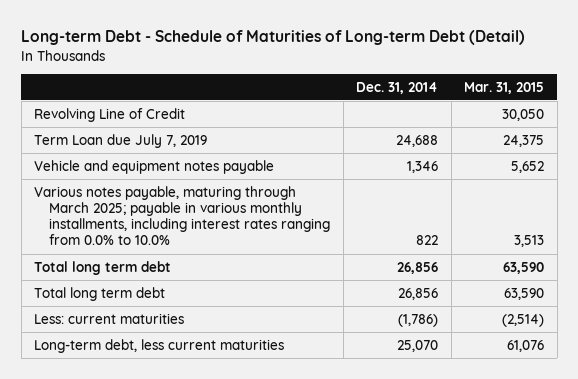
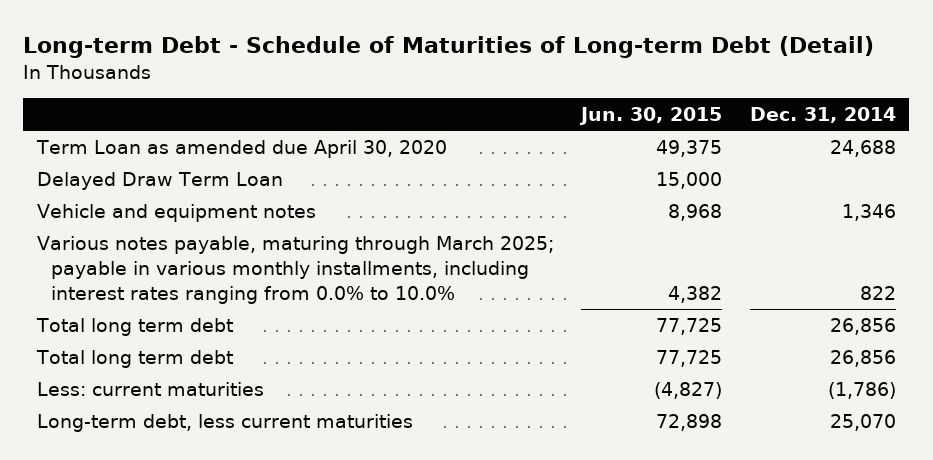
[464,81,545,94] Mar. 31, 2015 -> none
none -> [579,107,723,126] Jun. 30, 2015
[34,107,186,122] Revolving Line of Credit -> none
[34,133,208,148] Term Loan due July 7, 2019 -> [35,140,447,159] Term Loan as amended due April 30, 2020
none -> [36,172,283,191] Delayed Draw Term Loan
[34,159,275,174] Vehicle and equipment notes payable -> [36,204,316,223] Vehicle and equipment notes

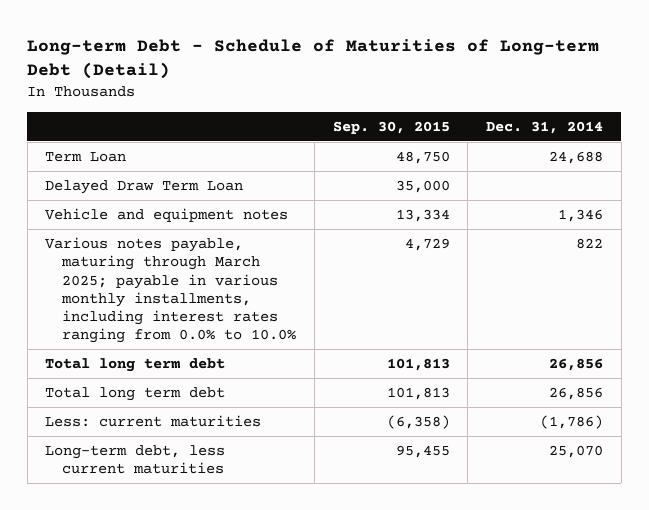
[579,107,723,126] Jun. 30, 2015 -> none
none -> [332,120,450,134] Sep. 30, 2015
[35,140,447,159] Term Loan as amended due April 30, 2020 -> [45,151,127,162] Term Loan

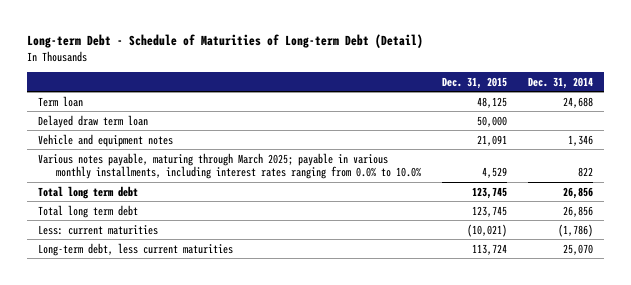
[332,120,450,134] Sep. 30, 2015 -> none
none -> [442,76,508,89] Dec. 31, 2015
[45,151,127,162] Term Loan -> [37,95,83,107] Term loan
[45,179,244,194] Delayed Draw Term Loan -> [37,114,148,128] Delayed draw term loan

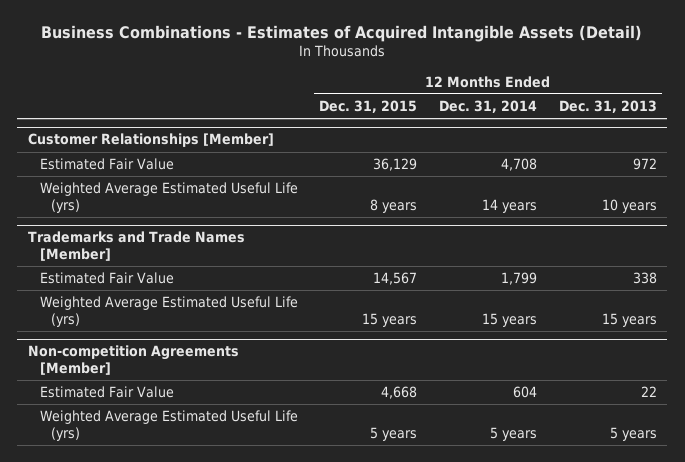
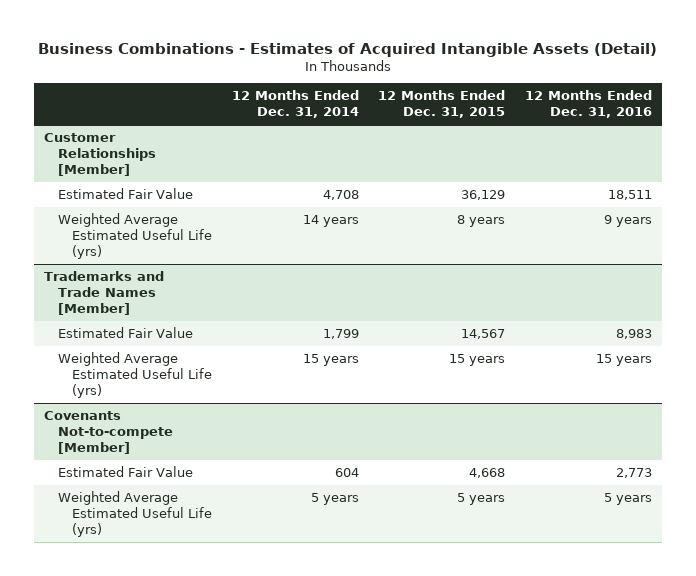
[558,99,657,113] Dec. 31, 2013 -> none
none -> [524,90,652,119] 12 Months Ended Dec. 31, 2016
[28,345,240,375] Non-competition Agreements [Member] -> [44,411,174,455] Covenants Not-to-compete [Member]

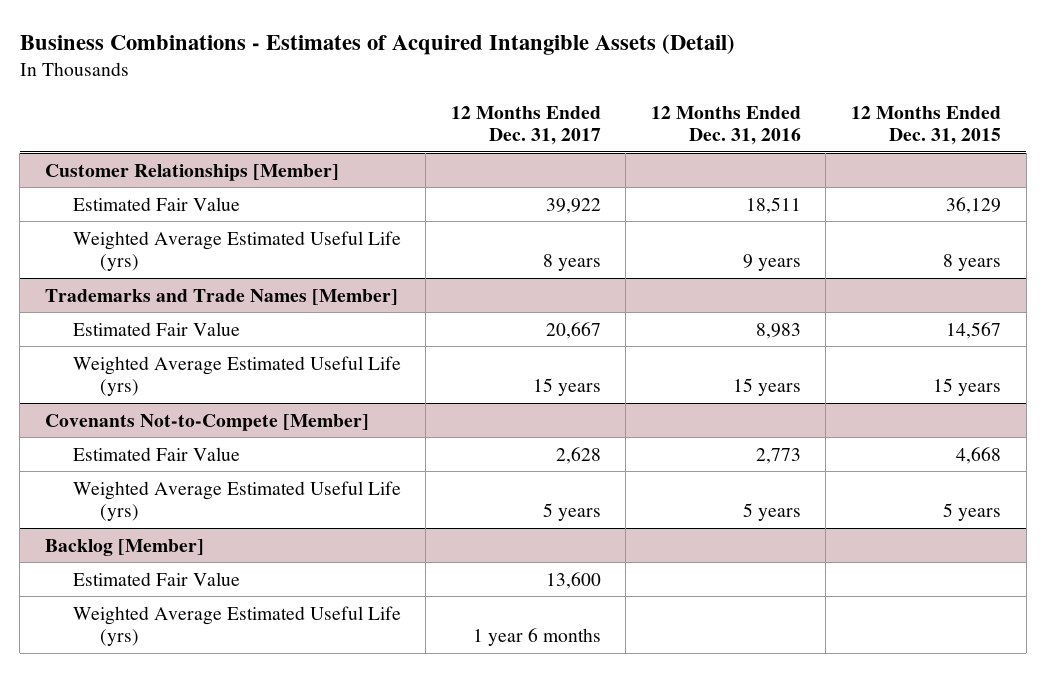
[231,90,359,119] 12 Months Ended Dec. 31, 2014 -> none
none -> [450,105,601,146] 12 Months Ended Dec. 31, 2017
[44,411,174,455] Covenants Not-to-compete [Member] -> [44,413,369,431] Covenants Not-to-Compete [Member]
none -> [44,538,204,556] Backlog [Member]
none -> [72,571,240,586] Estimated Fair Value
none -> [72,605,401,646] Weighted Average Estimated Useful Life (yrs)

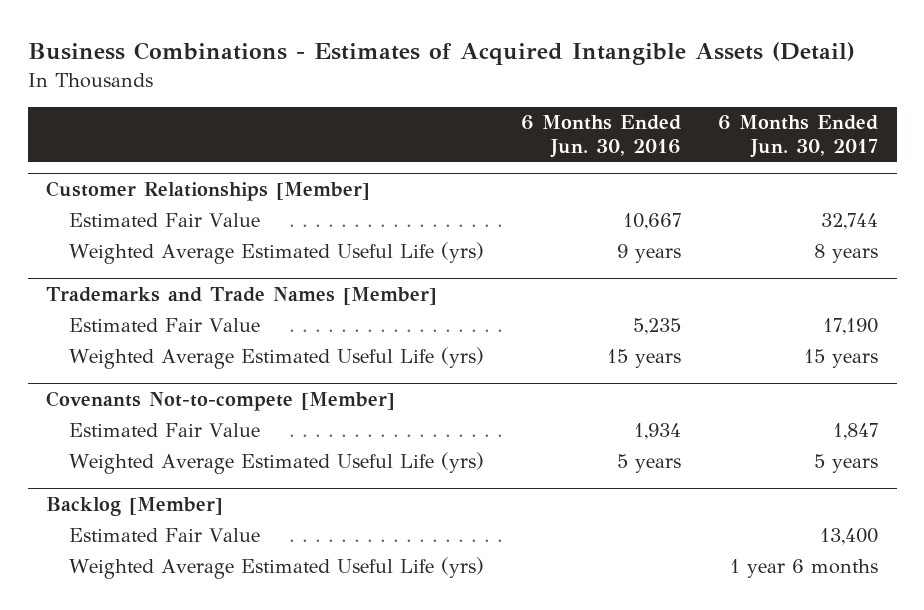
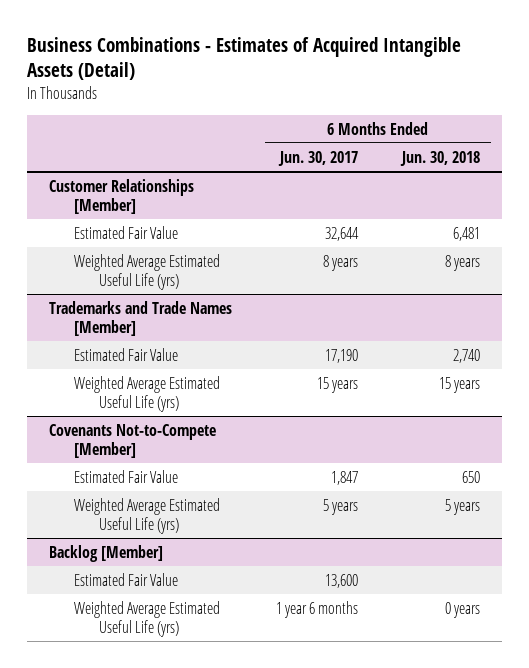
[521,115,682,158] 6 Months Ended Jun. 30, 2016 -> none
none -> [400,150,481,166] Jun. 30, 2018
[821,213,879,231] 32,744 -> [324,226,359,241] 32,644
[46,391,396,412] Covenants Not-to-compete [Member] -> [48,423,216,458] Covenants Not-to-Compete [Member]
[820,528,879,546] 13,400 -> [324,573,358,588] 13,600

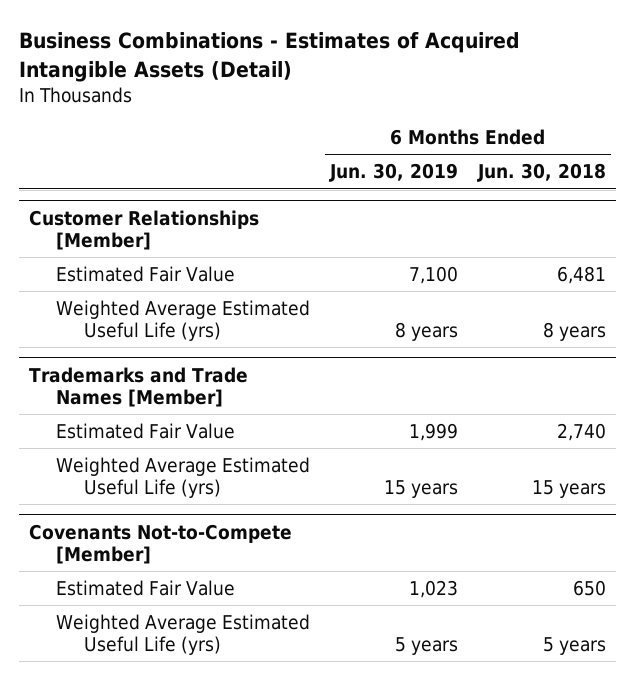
[277,150,358,166] Jun. 30, 2017 -> none
none -> [329,163,459,183] Jun. 30, 2019
[48,544,163,562] Backlog [Member] -> none
[74,572,179,586] Estimated Fair Value -> none
[74,600,221,637] Weighted Average Estimated Useful Life (yrs) -> none

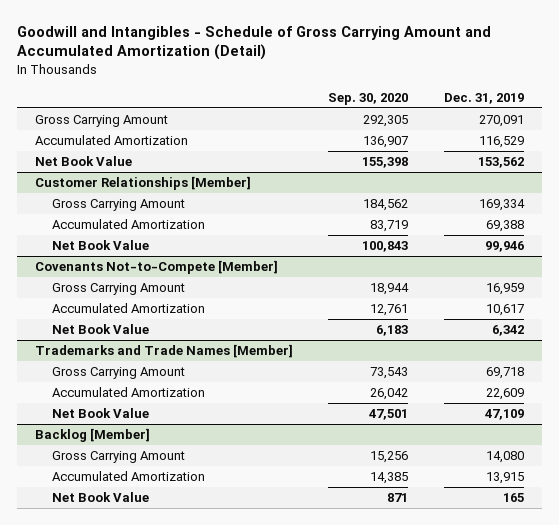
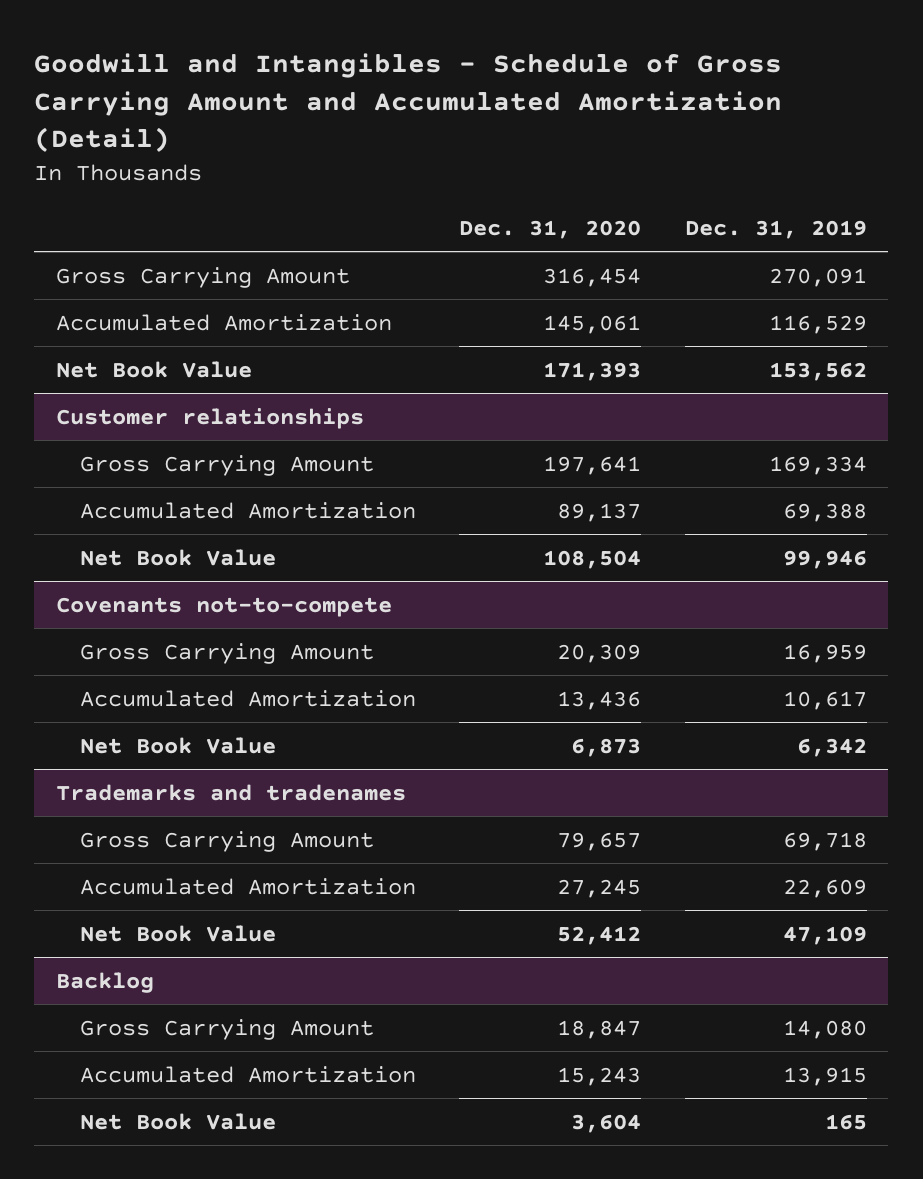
[328,92,409,105] Sep. 30, 2020 -> none
none -> [459,219,642,239] Dec. 31, 2020
[34,176,251,191] Customer Relationships [Member] -> [56,407,365,429] Customer relationships
[34,260,278,275] Covenants Not-to-Compete [Member] -> [56,596,393,617] Covenants not-to-compete
[34,344,293,359] Trademarks and Trade Names [Member] -> [56,783,407,801] Trademarks and tradenames
[34,428,150,443] Backlog [Member] -> [56,971,155,993] Backlog

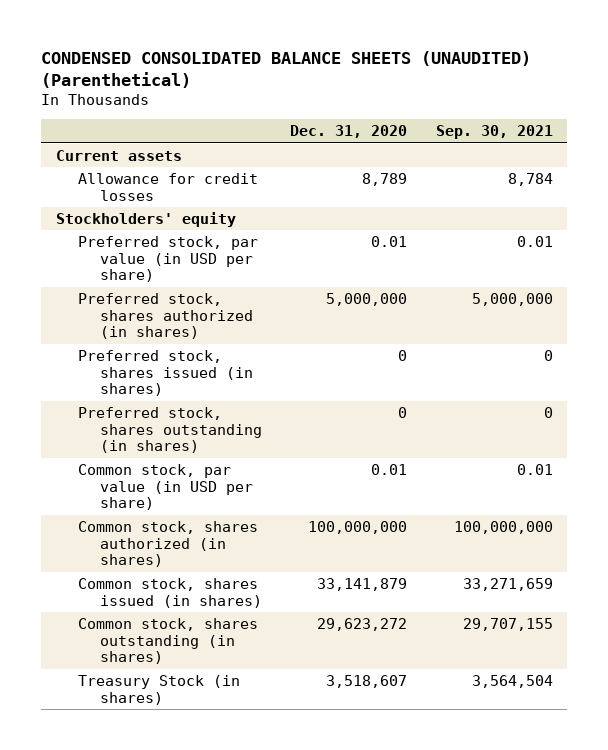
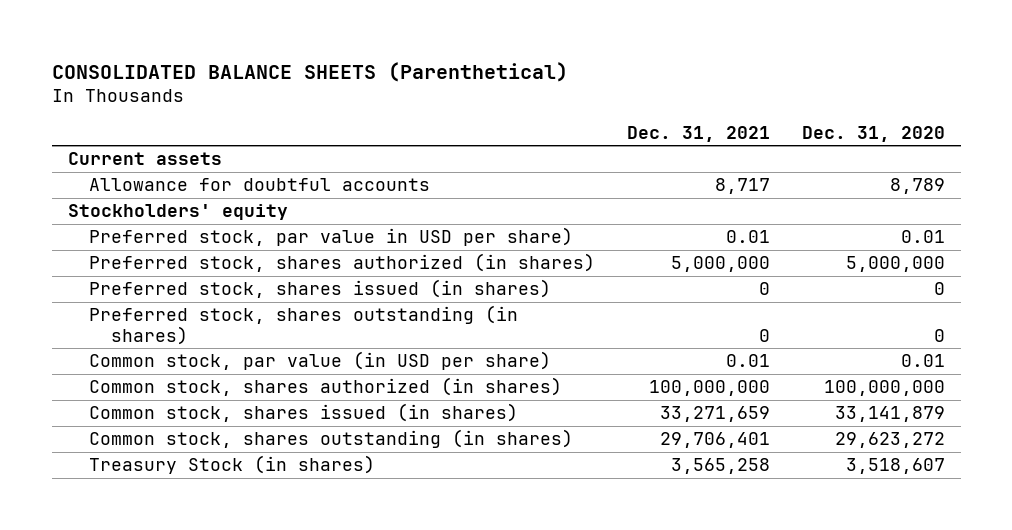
[41,50,532,88] CONDENSED CONSOLIDATED BALANCE SHEETS (UNAUDITED) (Parenthetical) -> [51,61,568,82] CONSOLIDATED BALANCE SHEETS (Parenthetical)
[435,125,553,140] Sep. 30, 2021 -> none
none -> [627,125,771,142] Dec. 31, 2021
[77,172,258,201] Allowance for credit losses -> [89,178,431,192] Allowance for doubtful accounts
[77,235,258,283] Preferred stock, par value (in USD per share) -> [89,227,574,247] Preferred stock, par value in USD per share)

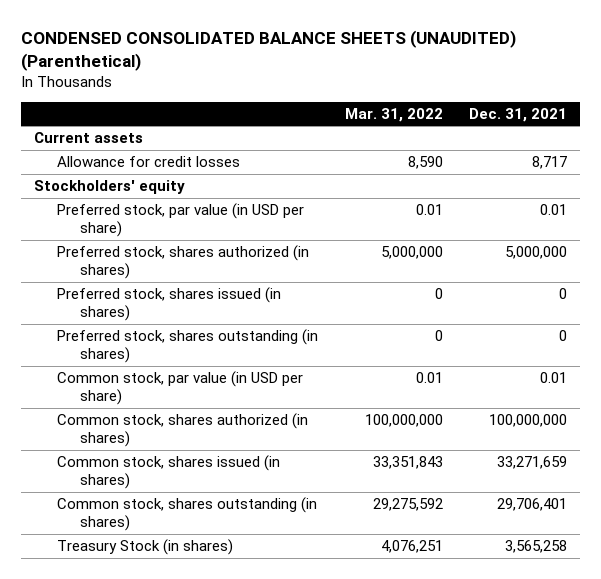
[51,61,568,82] CONSOLIDATED BALANCE SHEETS (Parenthetical) -> [21,29,517,71] CONDENSED CONSOLIDATED BALANCE SHEETS (UNAUDITED) (Parenthetical)
[801,125,945,142] Dec. 31, 2020 -> none
none -> [344,107,443,122] Mar. 31, 2022
[89,178,431,192] Allowance for doubtful accounts -> [57,156,241,168] Allowance for credit losses
[89,227,574,247] Preferred stock, par value in USD per share) -> [57,203,305,238] Preferred stock, par value (in USD per share)

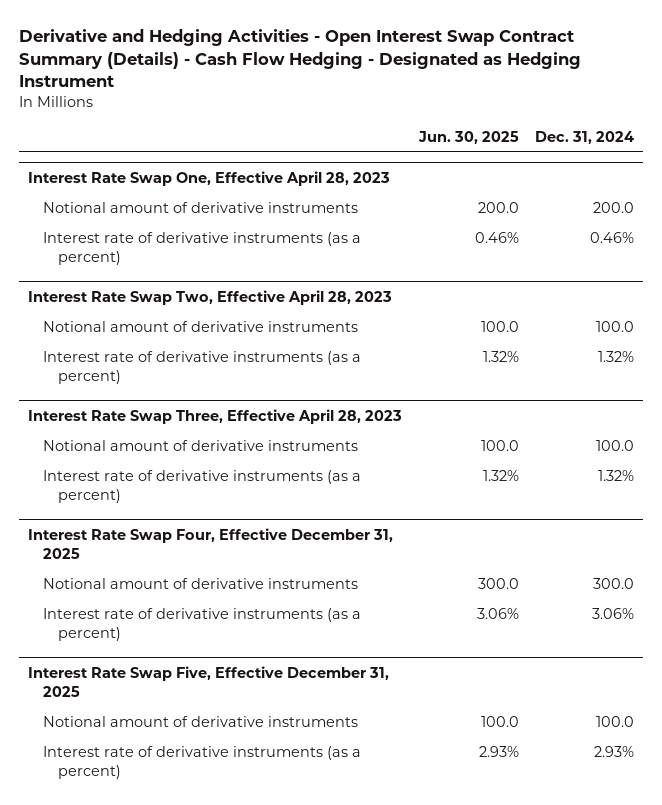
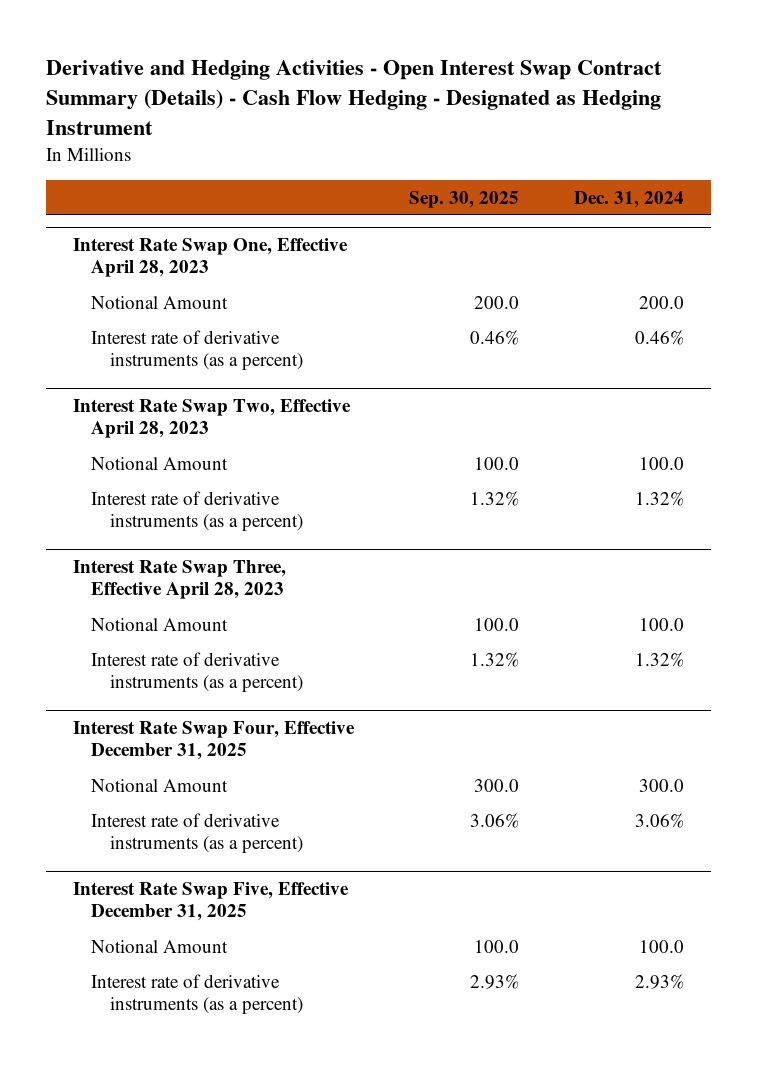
[417,130,519,144] Jun. 30, 2025 -> none
none -> [408,190,519,208] Sep. 30, 2025
[42,202,358,214] Notional amount of derivative instruments -> [91,295,229,309] Notional Amount
[42,321,358,333] Notional amount of derivative instruments -> [91,456,229,470] Notional Amount
[42,440,358,452] Notional amount of derivative instruments -> [91,617,229,631] Notional Amount
[42,578,358,590] Notional amount of derivative instruments -> [91,778,229,792] Notional Amount
[42,716,358,728] Notional amount of derivative instruments -> [91,939,229,953] Notional Amount

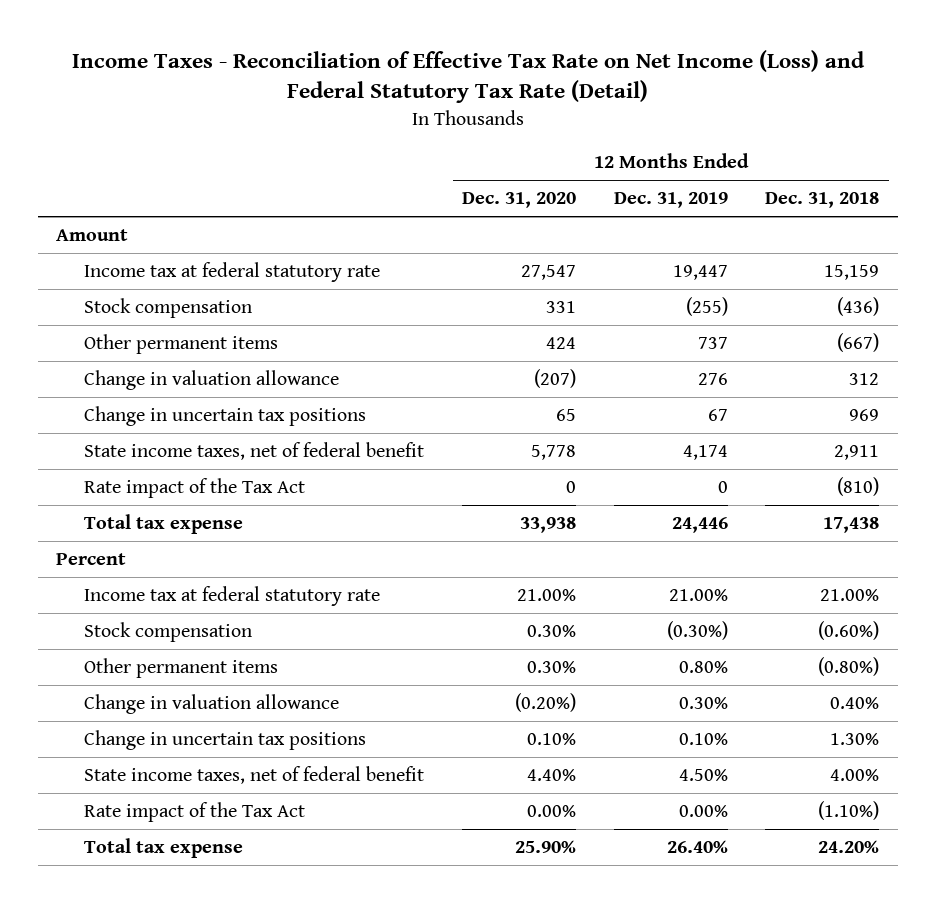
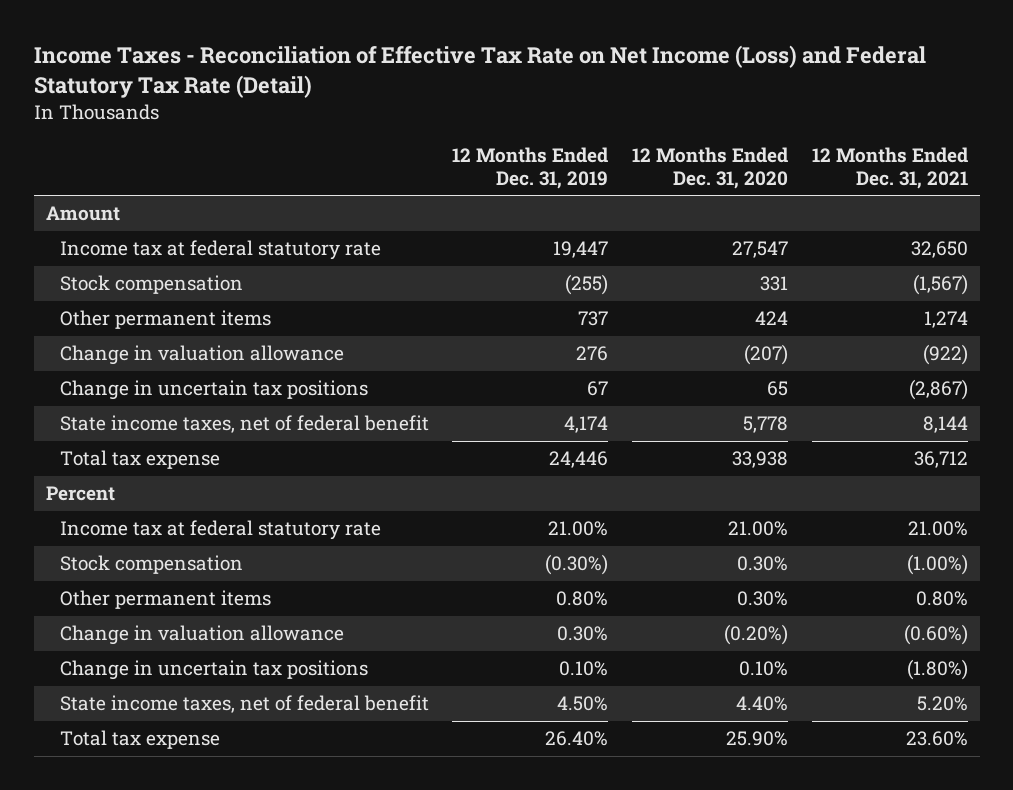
[765,192,880,209] Dec. 31, 2018 -> none
none -> [811,147,968,189] 12 Months Ended Dec. 31, 2021
[84,478,306,499] Rate impact of the Tax Act -> none
[84,802,306,823] Rate impact of the Tax Act -> none

